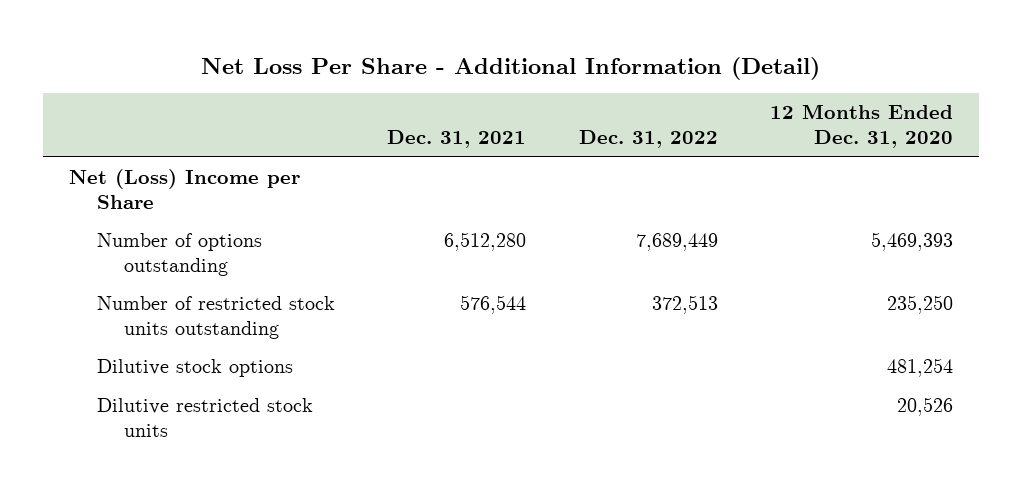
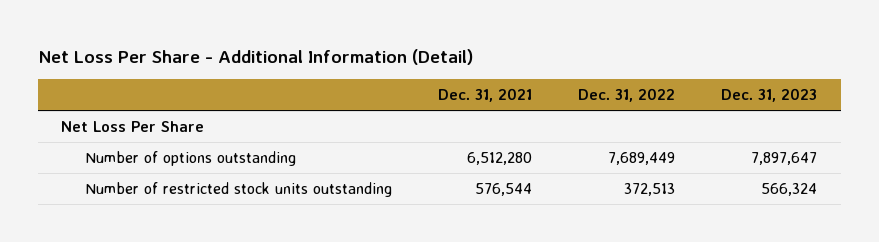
[770,104,954,149] 12 Months Ended Dec. 31, 2020 -> none
none -> [721,88,818,103] Dec. 31, 2023
[69,169,301,209] Net (Loss) Income per Share -> [61,120,205,132] Net Loss Per Share
[96,359,293,378] Dilutive stock options -> none
[96,398,313,437] Dilutive restricted stock units -> none

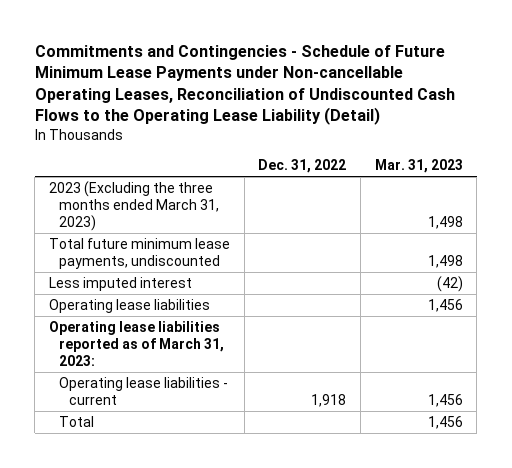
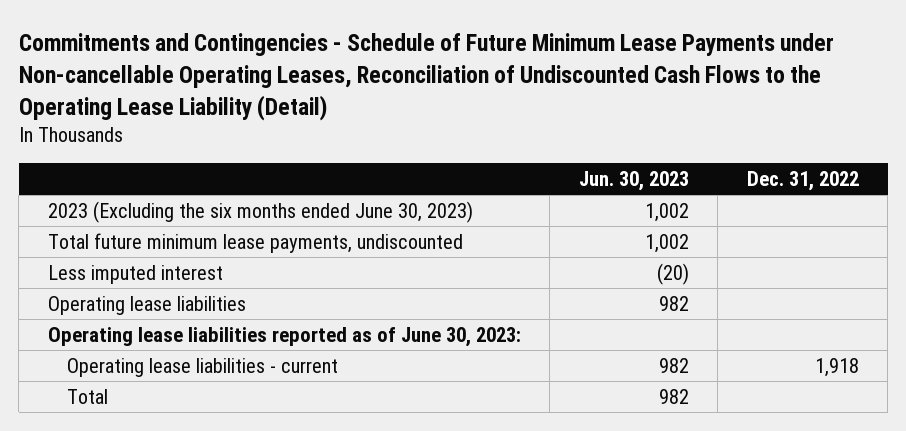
[374,159,463,174] Mar. 31, 2023 -> none
none -> [578,170,689,191] Jun. 30, 2023
[49,181,220,232] 2023 (Excluding the three months ended March 31, 2023) -> [47,200,473,223] 2023 (Excluding the six months ended June 30, 2023)
[49,321,225,367] Operating lease liabilities reported as of March 31, 2023: -> [47,326,521,347] Operating lease liabilities reported as of June 30, 2023:

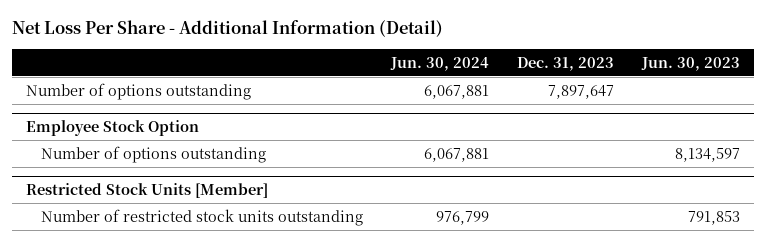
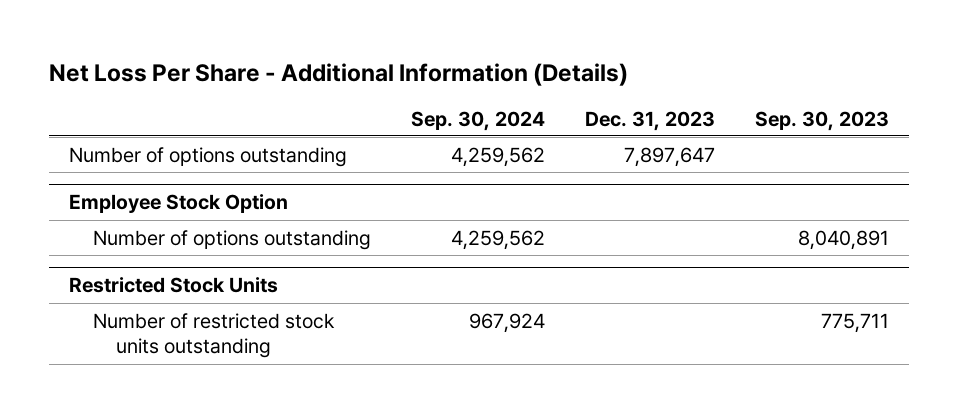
[11,20,443,38] Net Loss Per Share - Additional Information (Detail) -> [49,62,629,86] Net Loss Per Share - Additional Information (Details)
[390,56,490,71] Jun. 30, 2024 -> none
[640,56,740,71] Jun. 30, 2023 -> none
none -> [410,110,545,131] Sep. 30, 2024
none -> [755,110,890,131] Sep. 30, 2023
[25,183,268,199] Restricted Stock Units [Member] -> [69,277,279,294] Restricted Stock Units

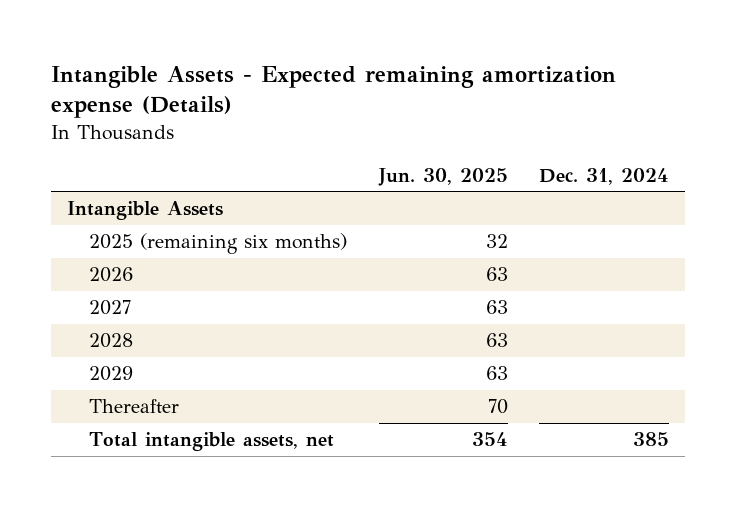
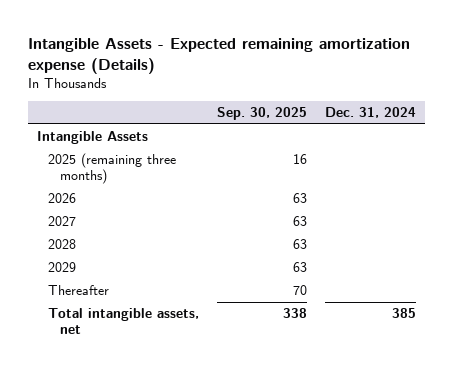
[377,167,508,186] Jun. 30, 2025 -> none
none -> [217,107,308,121] Sep. 30, 2025
[89,233,348,255] 2025 (remaining six months) -> [48,153,177,184] 2025 (remaining three months)

